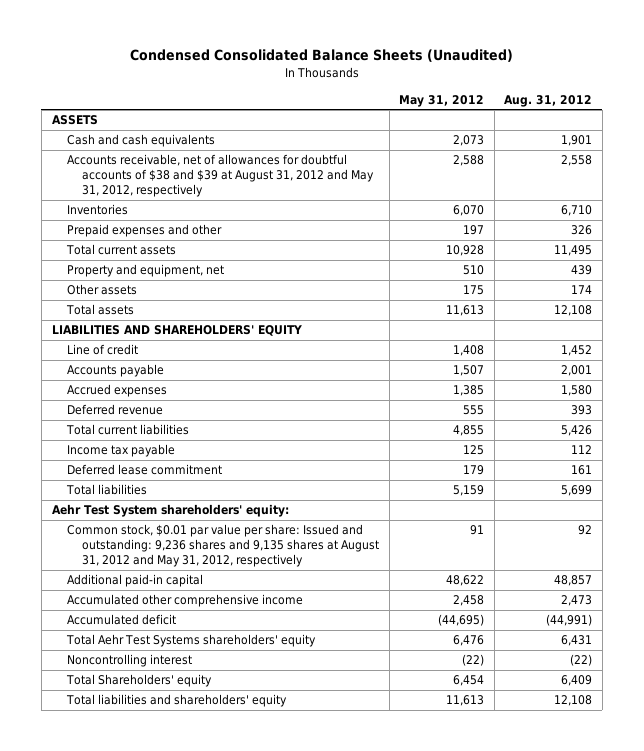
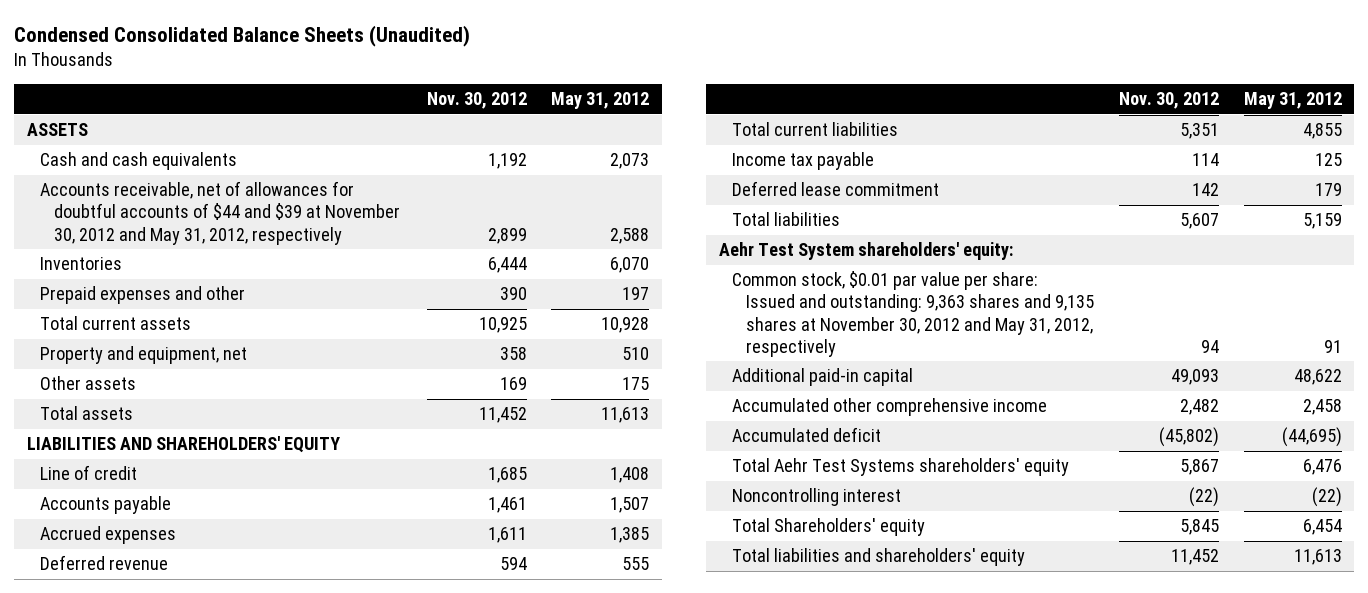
[504,94,593,107] Aug. 31, 2012 -> none
none -> [426,91,527,109] Nov. 30, 2012
[66,154,375,198] Accounts receivable, net of allowances for doubtful accounts of $38 and $39 at August 31, 2012 and May 31, 2012, respectively -> [40,181,400,245] Accounts receivable, net of allowances for doubtful accounts of $44 and $39 at November 30, 2012 and May 31, 2012, respectively
[66,524,380,568] Common stock, $0.01 par value per share: Issued and outstanding: 9,236 shares and 9,135 shares at August 31, 2012 and May 31, 2012, respectively -> [732,271,1094,357] Common stock, $0.01 par value per share: Issued and outstanding: 9,363 shares and 9,135 shares at November 30, 2012 and May 31, 2012, respectively

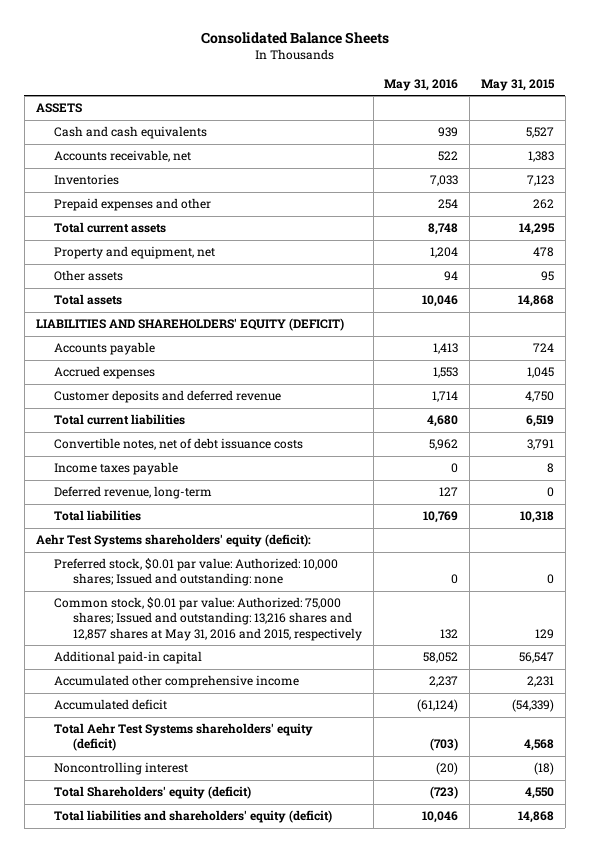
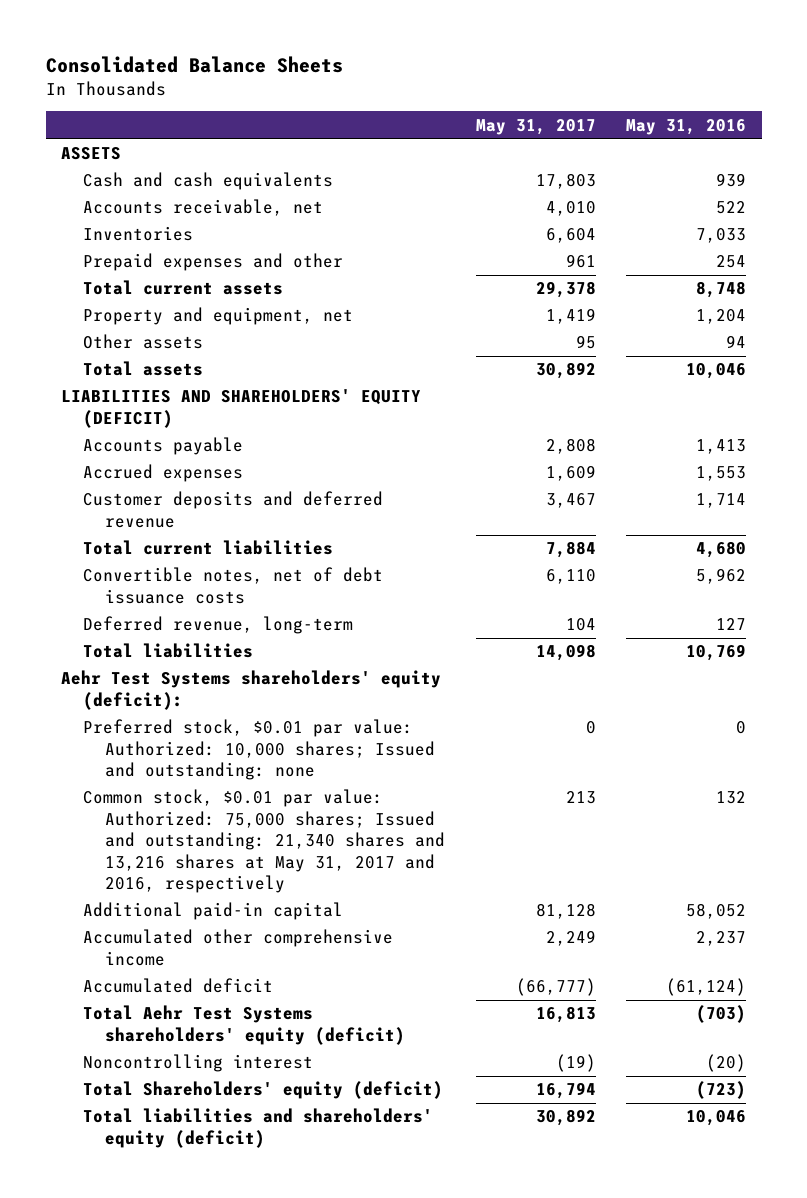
[480,78,555,91] May 31, 2015 -> none
none -> [475,118,596,135] May 31, 2017
[54,462,179,476] Income taxes payable -> none
[54,597,362,641] Common stock, $0.01 par value: Authorized: 75,000 shares; Issued and outstanding: 13,216 shares and 12,857 shares at May 31, 2016 and 2015, respectively -> [83,789,446,893] Common stock, $0.01 par value: Authorized: 75,000 shares; Issued and outstanding: 21,340 shares and 13,216 shares at May 31, 2017 and 2016, respectively

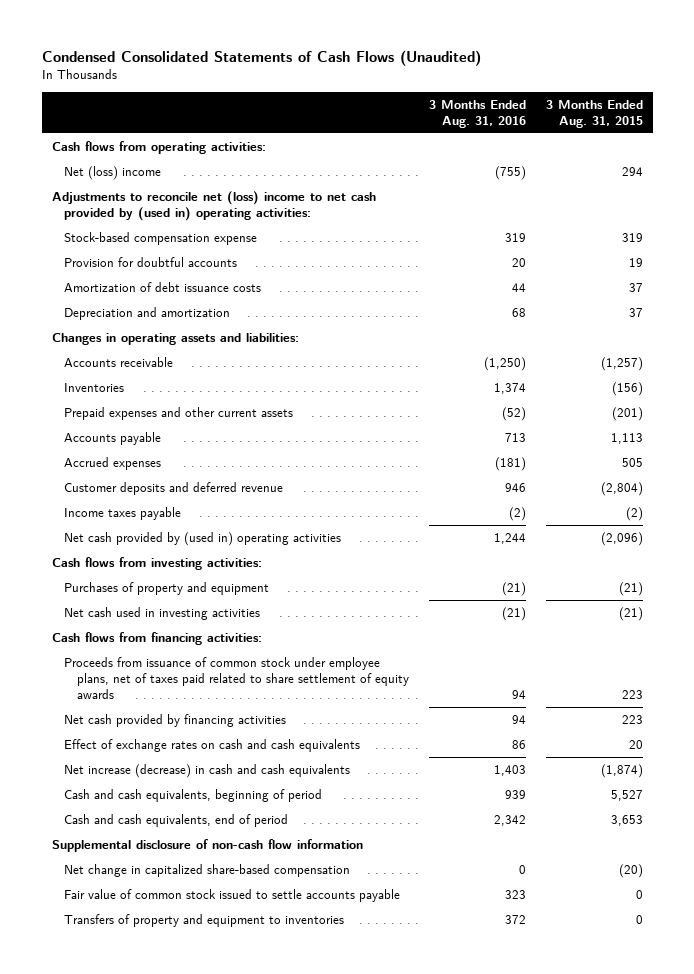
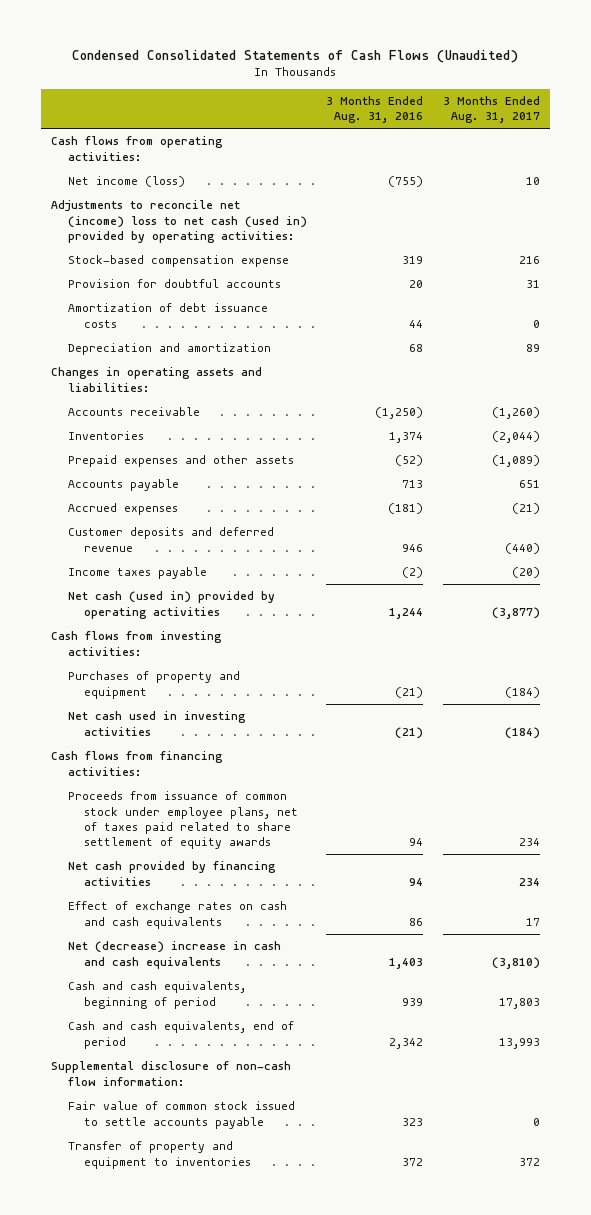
[545,100,643,129] 3 Months Ended Aug. 31, 2015 -> none
none -> [442,95,540,124] 3 Months Ended Aug. 31, 2017
[64,165,162,180] Net (loss) income -> [67,176,185,188] Net income (loss)
[51,190,376,221] Adjustments to reconcile net (loss) income to net cash provided by (used in) operating activities: -> [50,200,307,243] Adjustments to reconcile net (income) loss to net cash (used in) provided by operating activities:
[64,406,294,420] Prepaid expenses and other current assets -> [67,455,294,468] Prepaid expenses and other assets
[64,531,342,546] Net cash provided by (used in) operating activities -> [67,591,275,619] Net cash (used in) provided by operating activities
[64,763,351,778] Net increase (decrease) in cash and cash equivalents -> [67,941,281,969] Net (decrease) increase in cash and cash equivalents
[64,863,351,877] Net change in capitalized share-based compensation -> none
[51,838,363,852] Supplemental disclosure of non-cash flow information -> [50,1061,291,1086] Supplemental disclosure of non-cash flow information:
[64,913,345,927] Transfers of property and equipment to inventories -> [67,1141,252,1169] Transfer of property and equipment to inventories

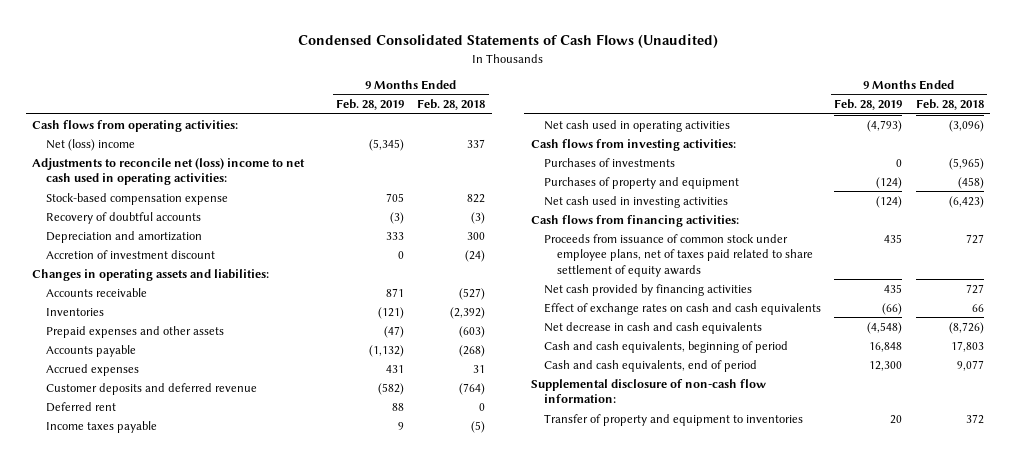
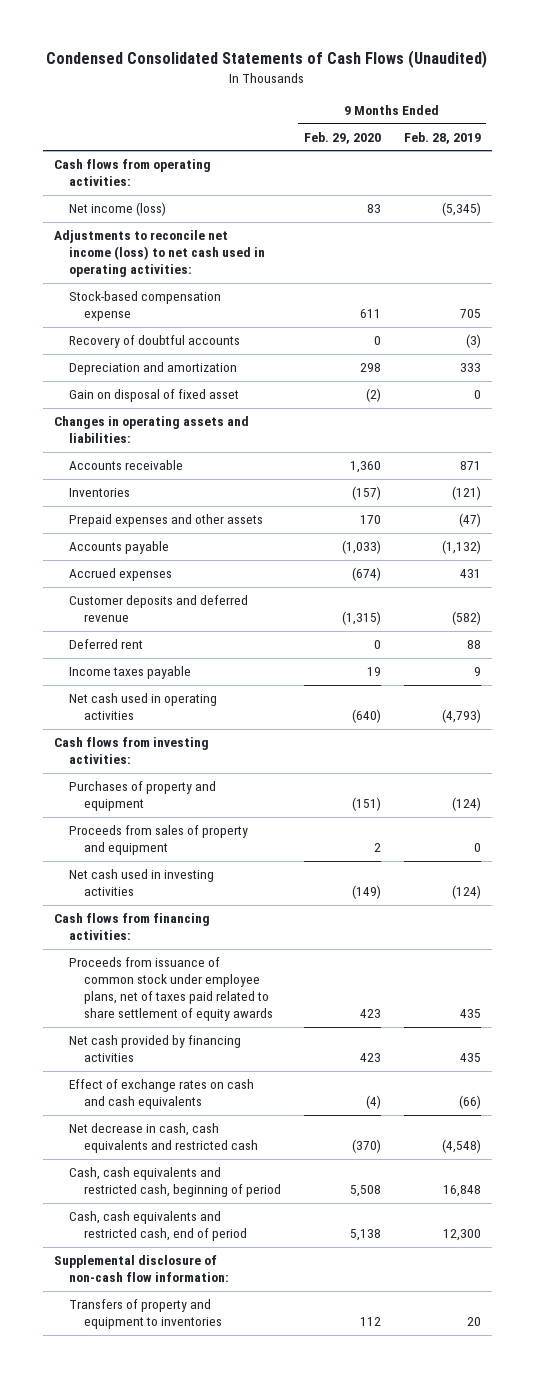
[417,99,486,111] Feb. 28, 2018 -> none
none -> [303,131,381,144] Feb. 29, 2020
[45,138,135,151] Net (loss) income -> [68,202,166,217] Net income (loss)
[32,157,306,186] Adjustments to reconcile net (loss) income to net cash used in operating activities: -> [54,230,265,278] Adjustments to reconcile net income (loss) to net cash used in operating activities:
[45,249,215,259] Accretion of investment discount -> none
none -> [68,389,239,403] Gain on disposal of fixed asset
[543,157,675,167] Purchases of investments -> none
none -> [68,825,248,856] Proceeds from sales of property and equipment
[543,321,762,334] Net decrease in cash and cash equivalents -> [68,1123,258,1154] Net decrease in cash, cash equivalents and restricted cash
[543,340,788,353] Cash and cash equivalents, beginning of period -> [68,1167,281,1198] Cash, cash equivalents and restricted cash, beginning of period
[543,359,757,372] Cash and cash equivalents, end of period -> [68,1211,247,1242] Cash, cash equivalents and restricted cash, end of period
[543,413,803,426] Transfer of property and equipment to inventories -> [68,1299,222,1330] Transfers of property and equipment to inventories

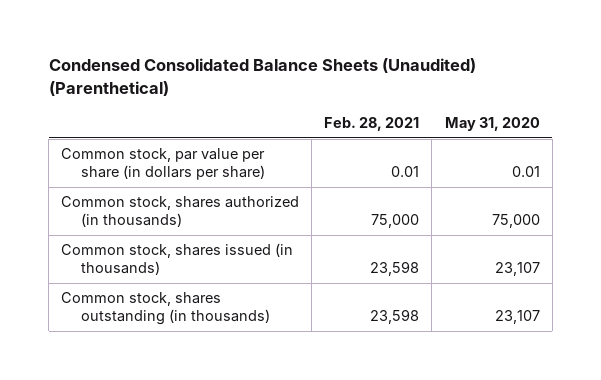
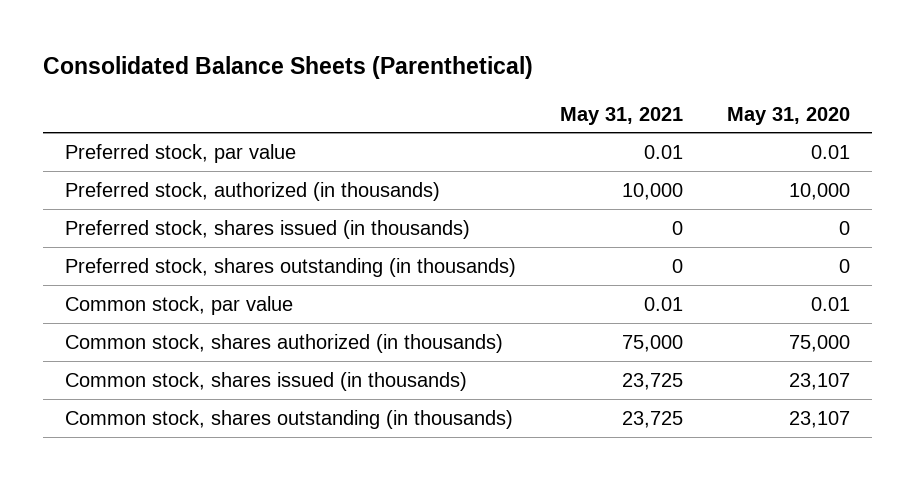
[48,58,476,96] Condensed Consolidated Balance Sheets (Unaudited) (Parenthetical) -> [43,56,534,80] Consolidated Balance Sheets (Parenthetical)
[324,117,420,132] Feb. 28, 2021 -> none
none -> [560,106,684,125] May 31, 2021
none -> [65,143,297,163] Preferred stock, par value
none -> [65,181,441,201] Preferred stock, authorized (in thousands)
none -> [65,219,471,239] Preferred stock, shares issued (in thousands)
none -> [65,257,517,277] Preferred stock, shares outstanding (in thousands)
[61,148,266,181] Common stock, par value per share (in dollars per share) -> [65,295,294,315] Common stock, par value

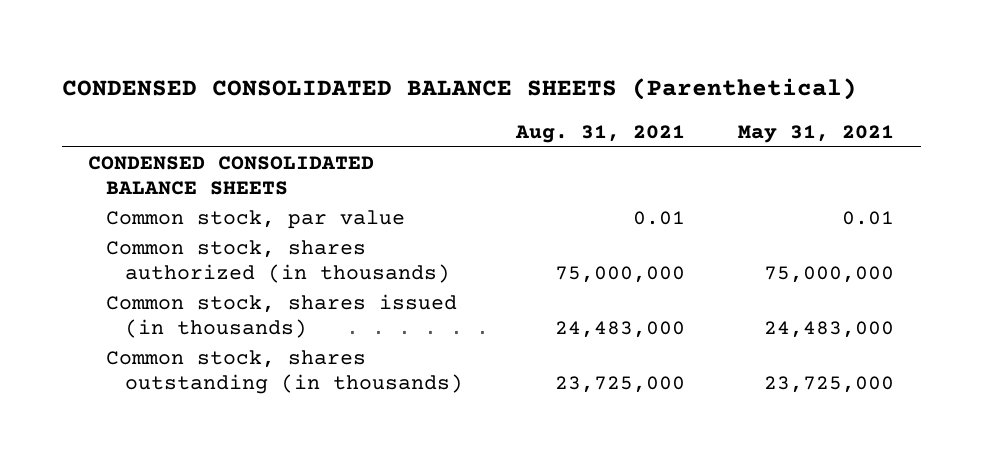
[43,56,534,80] Consolidated Balance Sheets (Parenthetical) -> [61,77,857,100] CONDENSED CONSOLIDATED BALANCE SHEETS (Parenthetical)
[727,106,851,125] May 31, 2020 -> none
none -> [515,124,686,143] Aug. 31, 2021
[65,143,297,163] Preferred stock, par value -> none
[65,181,441,201] Preferred stock, authorized (in thousands) -> none
[65,219,471,239] Preferred stock, shares issued (in thousands) -> none
[65,257,517,277] Preferred stock, shares outstanding (in thousands) -> none
none -> [88,156,375,196] CONDENSED CONSOLIDATED BALANCE SHEETS
[622,334,684,352] 75,000 -> [764,266,895,284] 75,000,000
[622,372,684,390] 23,725 -> [764,321,895,339] 24,483,000
[622,410,684,428] 23,725 -> [764,376,895,394] 23,725,000

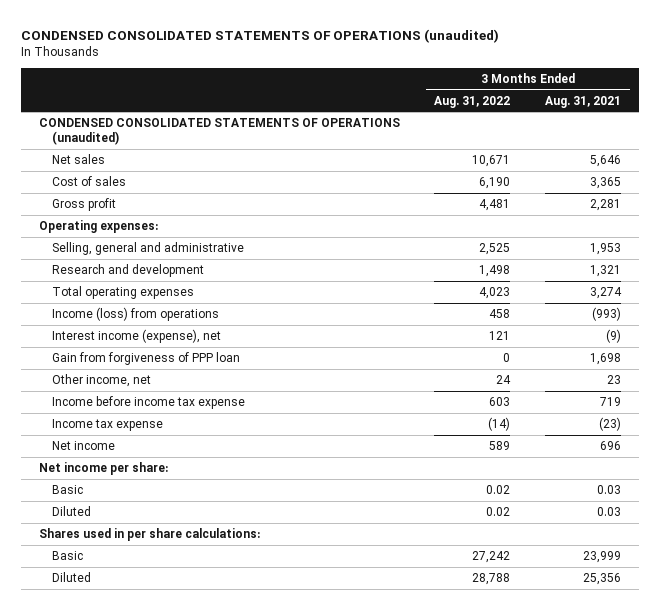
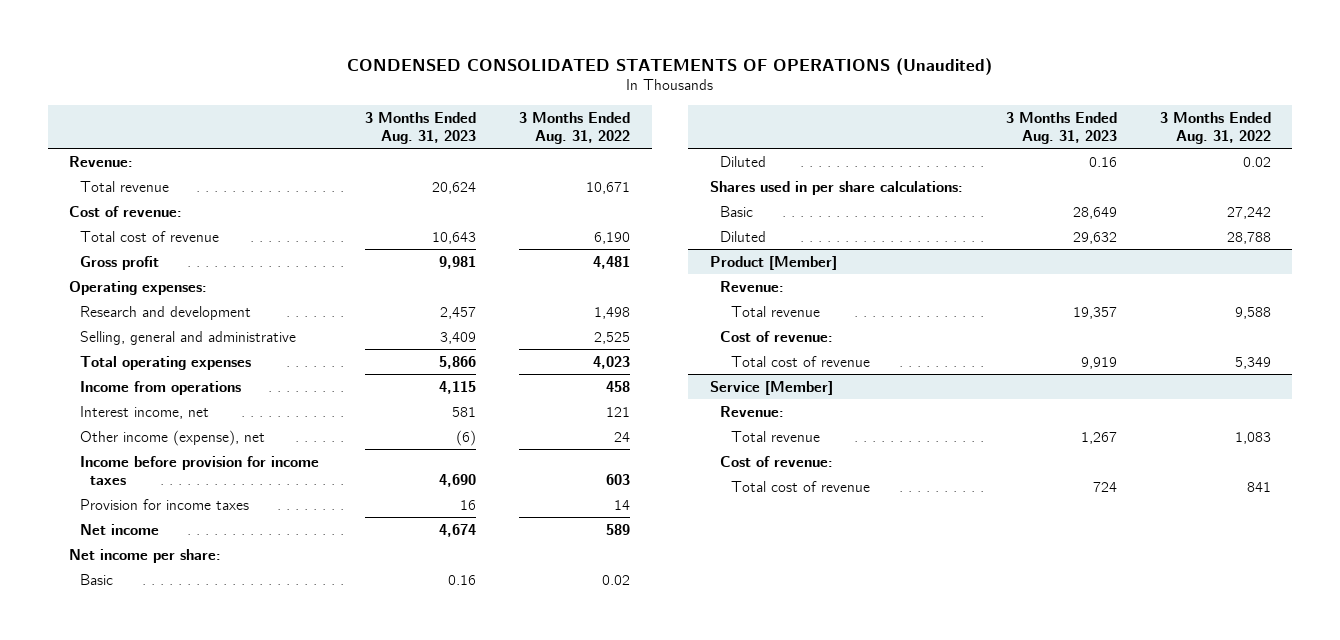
[21,28,500,43] CONDENSED CONSOLIDATED STATEMENTS OF OPERATIONS (unaudited) -> [347,57,993,75] CONDENSED CONSOLIDATED STATEMENTS OF OPERATIONS (Unaudited)
[545,95,622,108] Aug. 31, 2021 -> none
none -> [365,111,477,144] 3 Months Ended Aug. 31, 2023
[38,118,400,146] CONDENSED CONSOLIDATED STATEMENTS OF OPERATIONS (unaudited) -> none
none -> [69,155,134,167] Revenue:
[51,154,105,165] Net sales -> [79,180,169,192] Total revenue
none -> [69,205,183,217] Cost of revenue:
[51,176,126,187] Cost of sales -> [79,230,219,242] Total cost of revenue
[51,242,244,256] Selling, general and administrative -> [79,330,296,345] Selling, general and administrative
[51,352,240,366] Gain from forgiveness of PPP loan -> none
[51,307,219,322] Income (loss) from operations -> [79,380,241,395] Income from operations
[51,329,221,344] Interest income (expense), net -> [79,405,209,419] Interest income, net
[51,374,151,388] Other income, net -> [79,429,265,446] Other income (expense), net
[51,396,245,410] Income before income tax expense -> [79,455,319,485] Income before provision for income taxes
[51,419,163,432] Income tax expense -> [79,498,249,510] Provision for income taxes
[488,417,511,432] (14) -> [614,499,631,510] 14
none -> [709,255,837,270] Product [Member]
none -> [720,280,785,292] Revenue:
none -> [730,305,820,317] Total revenue
none -> [720,330,834,342] Cost of revenue:
none -> [730,355,870,367] Total cost of revenue
none -> [709,380,833,395] Service [Member]
none -> [720,405,785,417] Revenue:
none -> [730,430,820,442] Total revenue
none -> [720,455,834,467] Cost of revenue:
none -> [730,480,870,492] Total cost of revenue

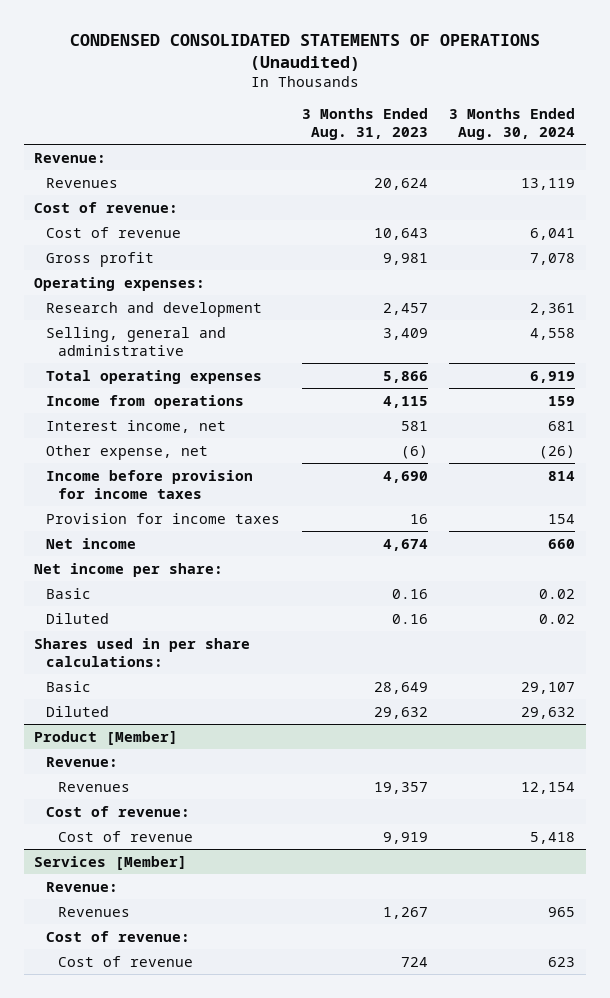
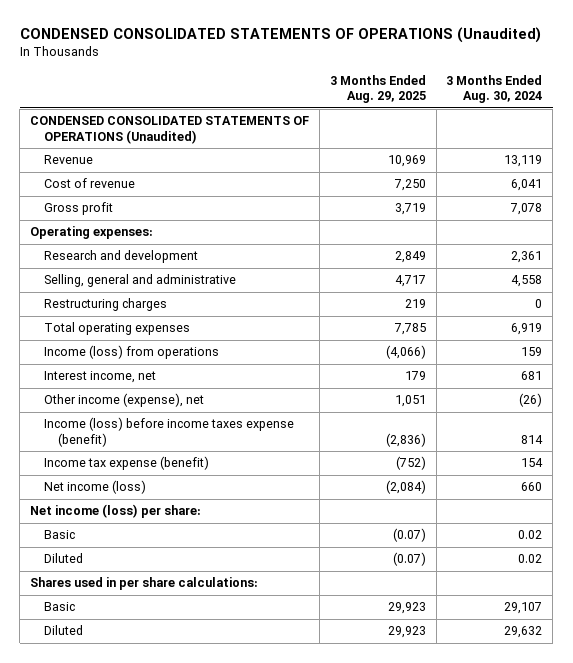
[301,108,428,141] 3 Months Ended Aug. 31, 2023 -> none
none -> [329,75,426,104] 3 Months Ended Aug. 29, 2025
[34,152,107,163] Revenue: -> none
[34,201,179,213] Cost of revenue: -> none
none -> [30,116,310,144] CONDENSED CONSOLIDATED STATEMENTS OF OPERATIONS (Unaudited)
[46,177,119,188] Revenues -> [44,155,94,165] Revenue
none -> [44,298,168,312] Restructuring charges
[46,394,245,409] Income from operations -> [44,345,220,360] Income (loss) from operations
[46,444,209,460] Other expense, net -> [44,393,205,408] Other income (expense), net
[46,469,254,499] Income before provision for income taxes -> [44,417,295,447] Income (loss) before income taxes expense (benefit)
[46,512,281,524] Provision for income taxes -> [44,456,210,471] Income tax expense (benefit)
[46,537,137,549] Net income -> [44,480,147,495] Net income (loss)
[34,562,224,577] Net income per share: -> [30,504,202,519] Net income (loss) per share:
[34,730,179,745] Product [Member] -> none
[46,756,119,767] Revenue: -> none
[57,781,130,792] Revenues -> none
[46,805,191,817] Cost of revenue: -> none
[57,830,193,842] Cost of revenue -> none
[34,855,188,870] Services [Member] -> none
[46,881,119,892] Revenue: -> none
[57,906,130,917] Revenues -> none
[46,930,191,942] Cost of revenue: -> none
[57,955,193,967] Cost of revenue -> none

